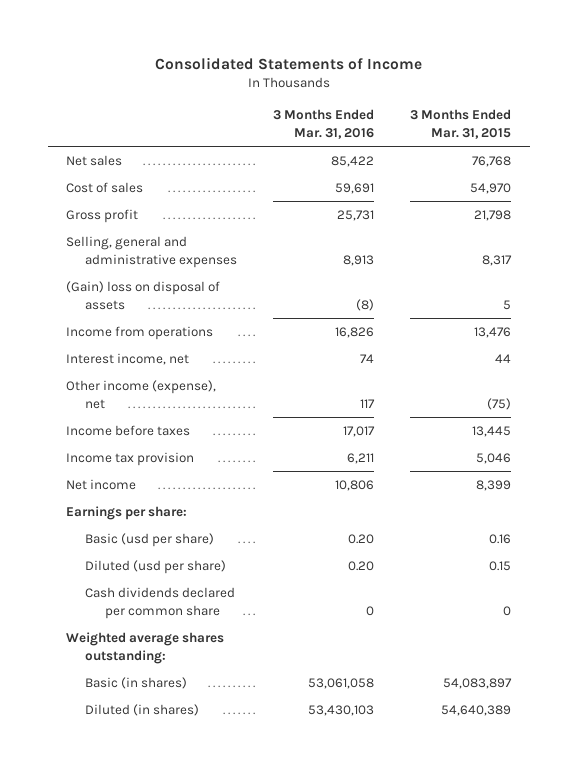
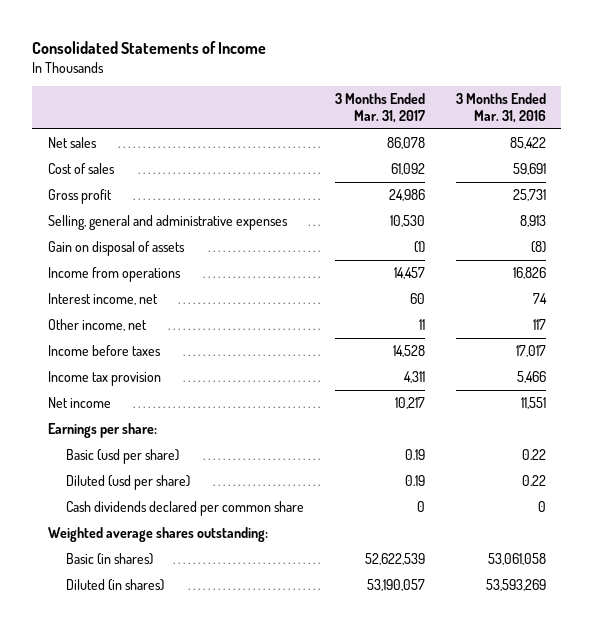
[410,108,512,139] 3 Months Ended Mar. 31, 2015 -> none
none -> [335,93,426,124] 3 Months Ended Mar. 31, 2017
[65,280,220,310] (Gain) loss on disposal of assets -> [47,241,185,257] Gain on disposal of assets
[65,379,216,409] Other income (expense), net -> [47,319,147,332] Other income, net
[347,452,375,464] 6,211 -> [516,371,546,384] 5,466
[335,479,375,491] 10,806 -> [520,397,546,410] 11,551
[348,533,375,544] 0.20 -> [521,449,546,461] 0.22
[348,560,375,571] 0.20 -> [521,475,546,487] 0.22
[308,704,375,716] 53,430,103 -> [485,579,546,592] 53,593,269

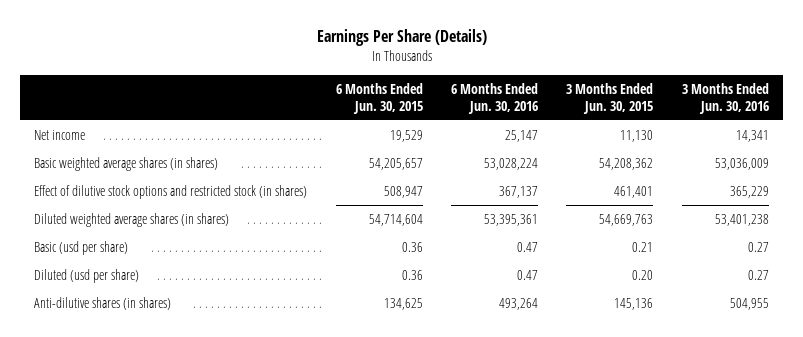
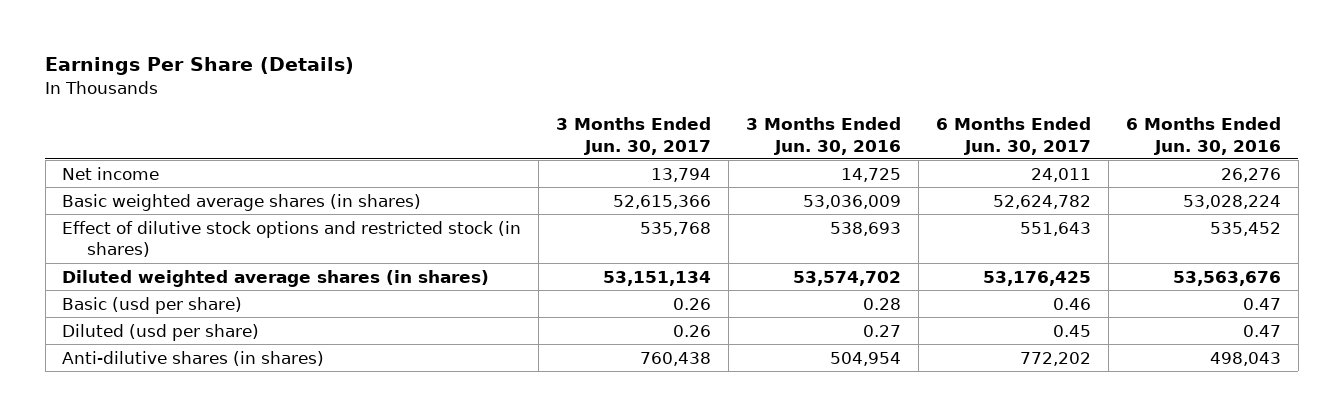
[335,83,423,115] 6 Months Ended Jun. 30, 2015 -> none
[566,83,654,115] 3 Months Ended Jun. 30, 2015 -> none
none -> [556,116,712,155] 3 Months Ended Jun. 30, 2017
none -> [935,116,1091,155] 6 Months Ended Jun. 30, 2017
[505,129,539,142] 25,147 -> [1220,167,1281,182] 26,276
[735,129,769,142] 14,341 -> [841,167,902,182] 14,725
[499,185,539,198] 367,137 -> [1209,221,1281,236] 535,452
[729,185,769,198] 365,229 -> [830,221,902,236] 538,693
[484,213,539,226] 53,395,361 -> [1172,270,1281,286] 53,563,676
[714,213,769,226] 53,401,238 -> [793,270,902,286] 53,574,702
[747,241,769,252] 0.27 -> [863,297,902,310] 0.28
[499,297,539,310] 493,264 -> [1209,351,1281,366] 498,043
[729,297,769,310] 504,955 -> [830,351,902,366] 504,954

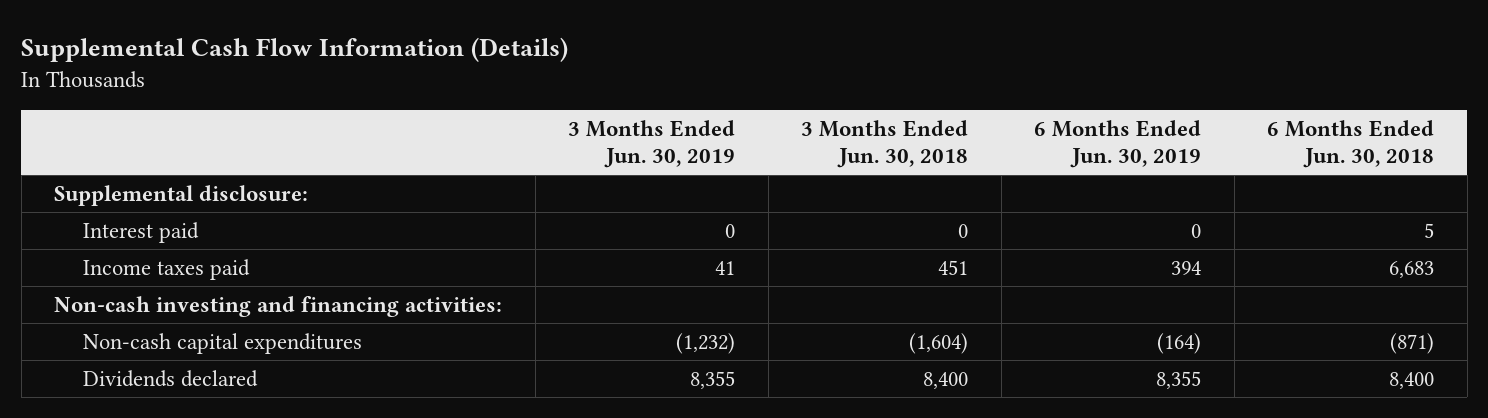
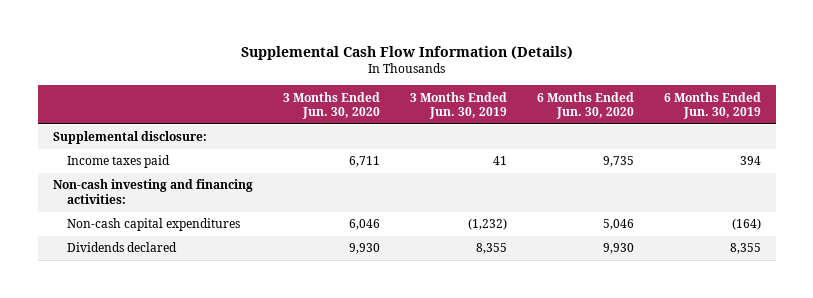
[801,119,969,168] 3 Months Ended Jun. 30, 2018 -> none
[1267,119,1435,168] 6 Months Ended Jun. 30, 2018 -> none
none -> [282,91,380,120] 3 Months Ended Jun. 30, 2020
none -> [536,91,634,120] 6 Months Ended Jun. 30, 2020
[82,222,199,244] Interest paid -> none

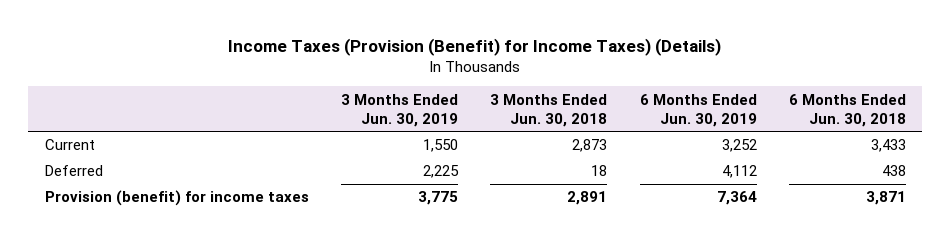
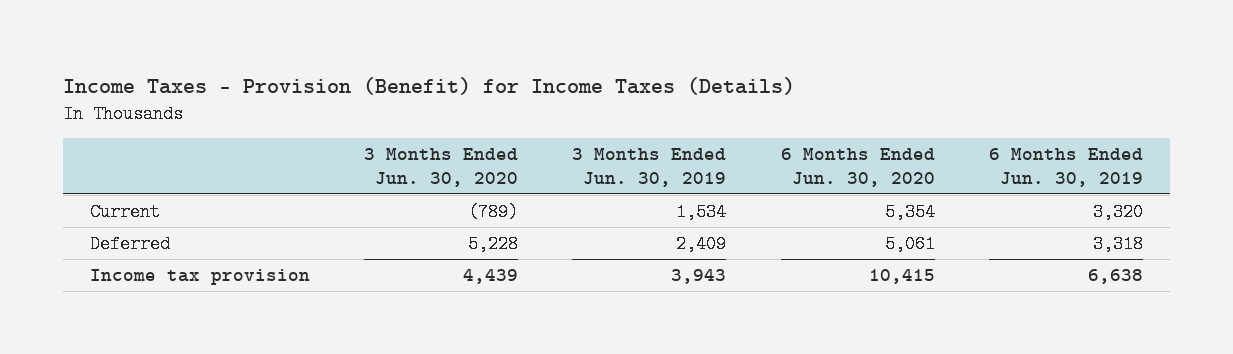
[228,37,722,56] Income Taxes (Provision (Benefit) for Income Taxes) (Details) -> [62,76,795,95] Income Taxes - Provision (Benefit) for Income Taxes (Details)
[490,93,608,127] 3 Months Ended Jun. 30, 2018 -> none
[788,93,906,127] 6 Months Ended Jun. 30, 2018 -> none
none -> [364,148,519,187] 3 Months Ended Jun. 30, 2020
none -> [780,148,935,187] 6 Months Ended Jun. 30, 2020
[422,139,458,153] 1,550 -> [676,203,727,222] 1,534
[721,139,757,153] 3,252 -> [1092,203,1143,222] 3,320
[422,165,459,179] 2,225 -> [676,235,727,254] 2,409
[721,165,757,179] 4,112 -> [1092,235,1143,254] 3,318
[44,190,309,207] Provision (benefit) for income taxes -> [89,269,310,286] Income tax provision
[417,191,458,206] 3,775 -> [671,269,727,285] 3,943
[716,191,757,206] 7,364 -> [1087,269,1143,285] 6,638

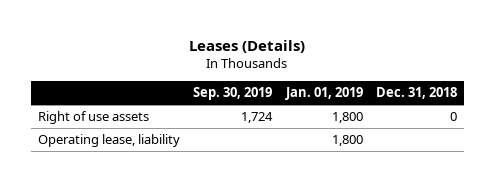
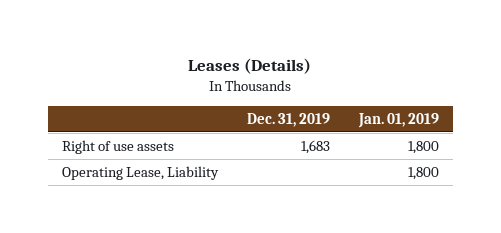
[193,87,273,101] Sep. 30, 2019 -> none
[376,87,458,100] Dec. 31, 2018 -> none
none -> [246,112,330,127] Dec. 31, 2019
[37,134,180,148] Operating lease, liability -> [61,166,219,181] Operating Lease, Liability

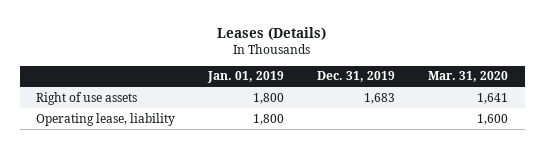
none -> [428,71,509,83] Mar. 31, 2020
[61,166,219,181] Operating Lease, Liability -> [36,112,176,126] Operating lease, liability

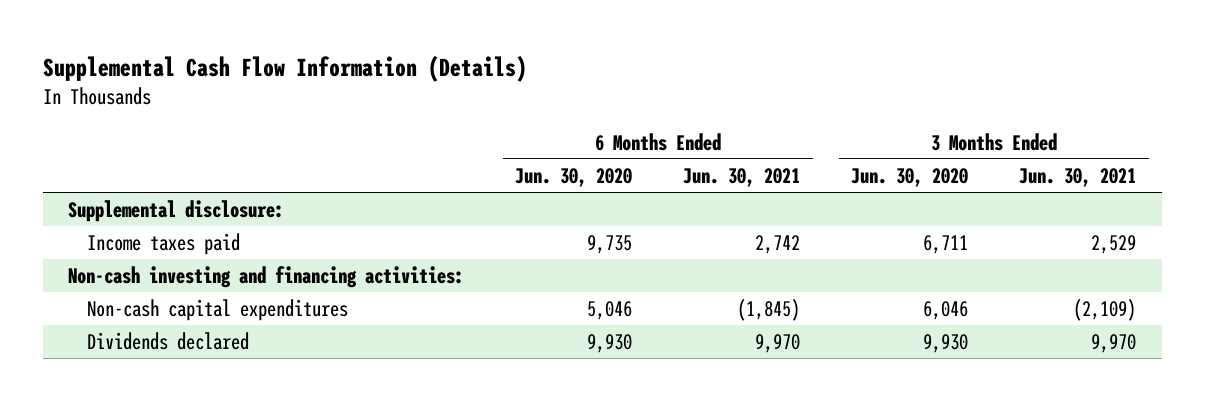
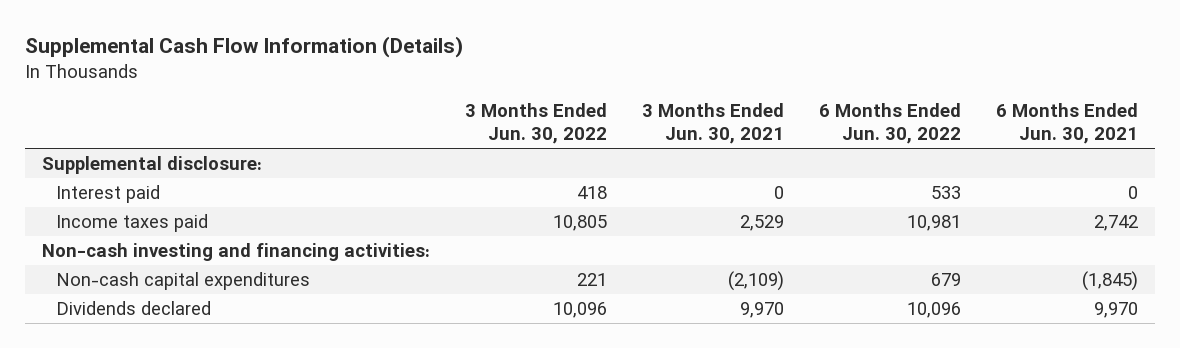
[515,167,633,187] Jun. 30, 2020 -> none
[851,167,969,187] Jun. 30, 2020 -> none
none -> [465,103,608,145] 3 Months Ended Jun. 30, 2022
none -> [818,103,961,145] 6 Months Ended Jun. 30, 2022
none -> [56,184,161,203] Interest paid

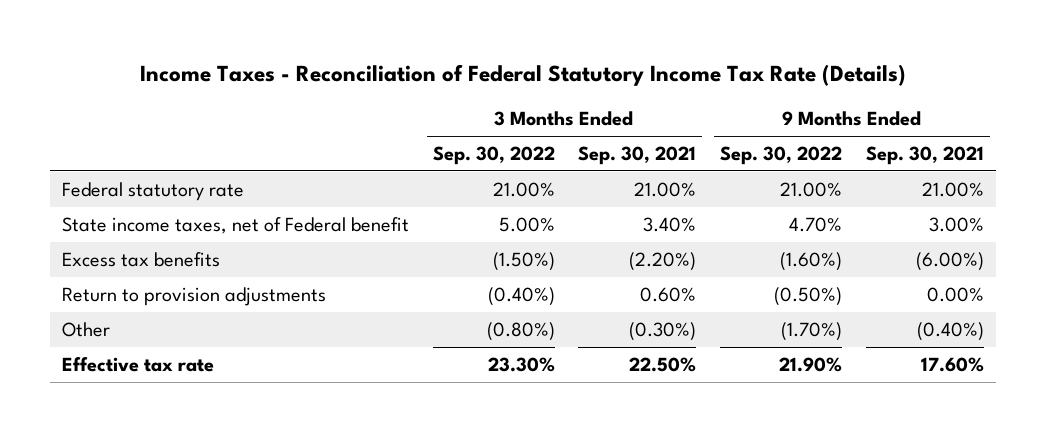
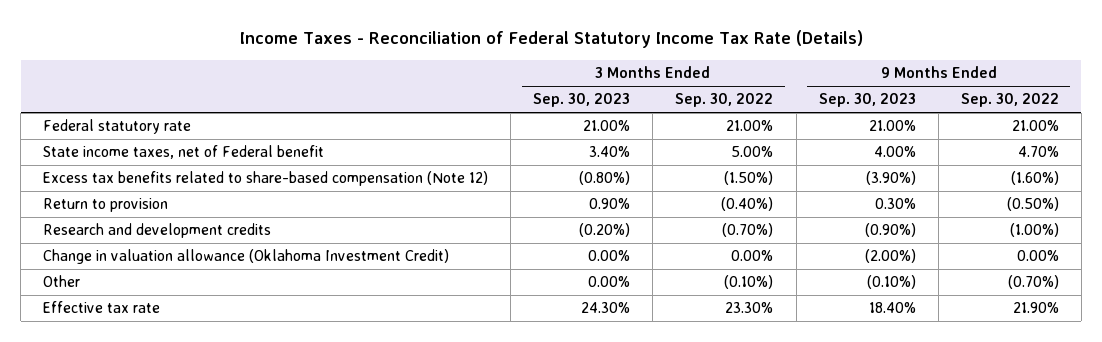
[578,146,697,166] Sep. 30, 2021 -> none
[865,146,984,166] Sep. 30, 2021 -> none
none -> [533,93,631,108] Sep. 30, 2023
none -> [818,93,916,108] Sep. 30, 2023
[61,252,220,268] Excess tax benefits -> [43,171,489,187] Excess tax benefits related to share-based compensation (Note 12)
[61,287,326,307] Return to provision adjustments -> [43,198,169,213] Return to provision
none -> [43,223,272,239] Research and development credits
none -> [43,249,450,265] Change in valuation allowance (Oklahoma Investment Credit)
[486,322,555,342] (0.80%) -> [724,275,774,290] (0.10%)
[780,322,842,342] (1.70%) -> [1007,275,1059,290] (0.70%)

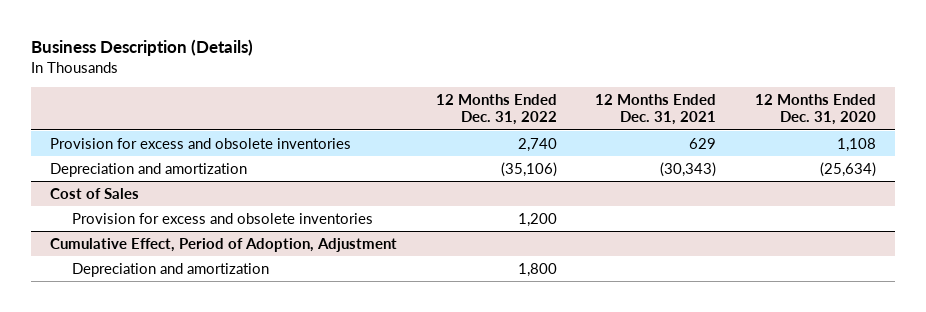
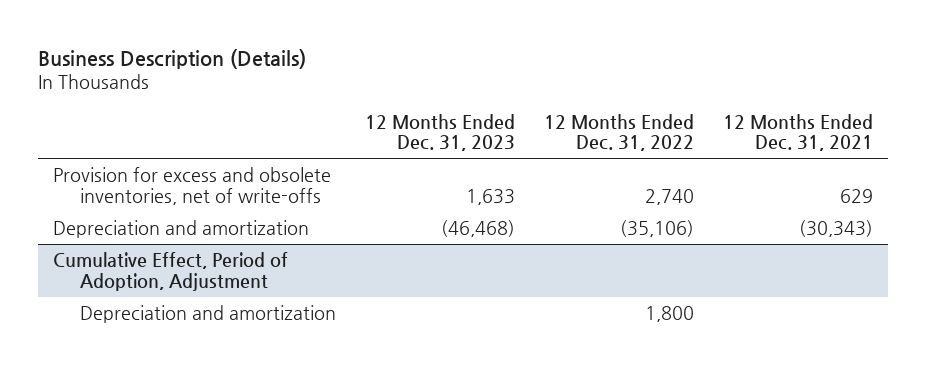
[754,93,876,126] 12 Months Ended Dec. 31, 2020 -> none
none -> [365,113,516,152] 12 Months Ended Dec. 31, 2023
[49,137,351,149] Provision for excess and obsolete inventories -> [52,167,331,205] Provision for excess and obsolete inventories, net of write-offs
[49,187,139,199] Cost of Sales -> none
[72,212,374,224] Provision for excess and obsolete inventories -> none

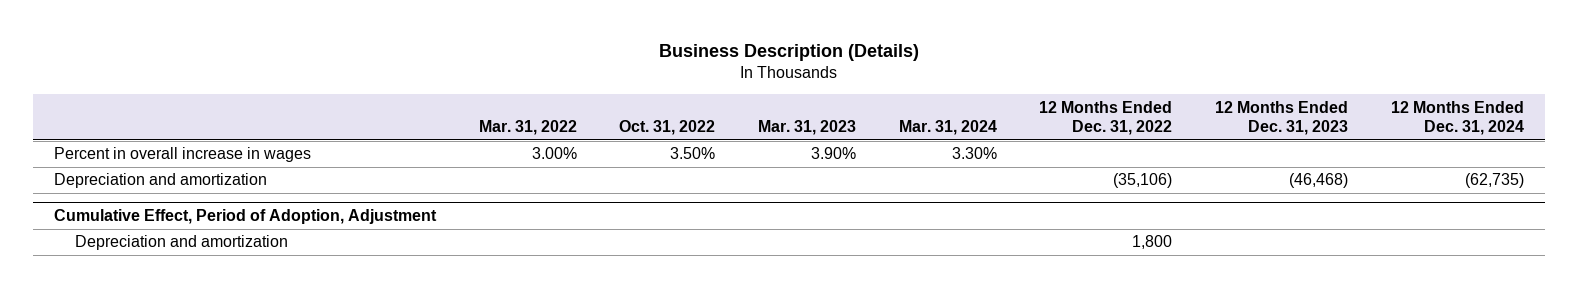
[723,113,874,152] 12 Months Ended Dec. 31, 2021 -> none
none -> [478,120,577,136] Mar. 31, 2022
none -> [619,120,716,136] Oct. 31, 2022
none -> [758,120,857,136] Mar. 31, 2023
none -> [898,120,997,136] Mar. 31, 2024
none -> [1390,100,1524,136] 12 Months Ended Dec. 31, 2024
[52,167,331,205] Provision for excess and obsolete inventories, net of write-offs -> none
none -> [53,147,311,163] Percent in overall increase in wages

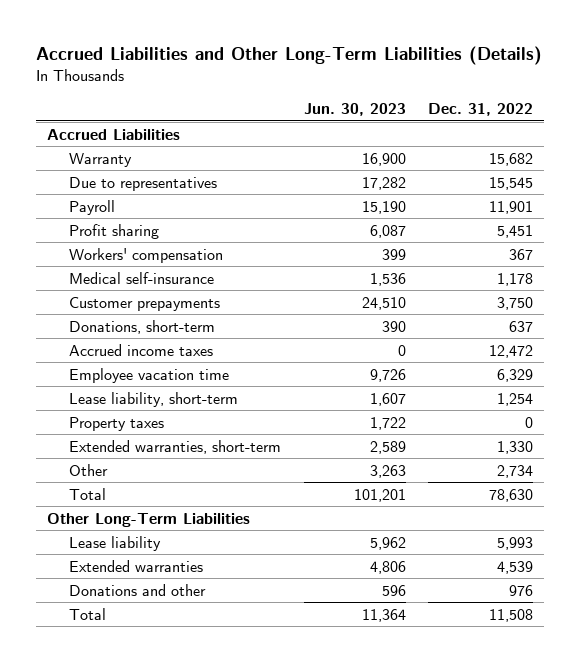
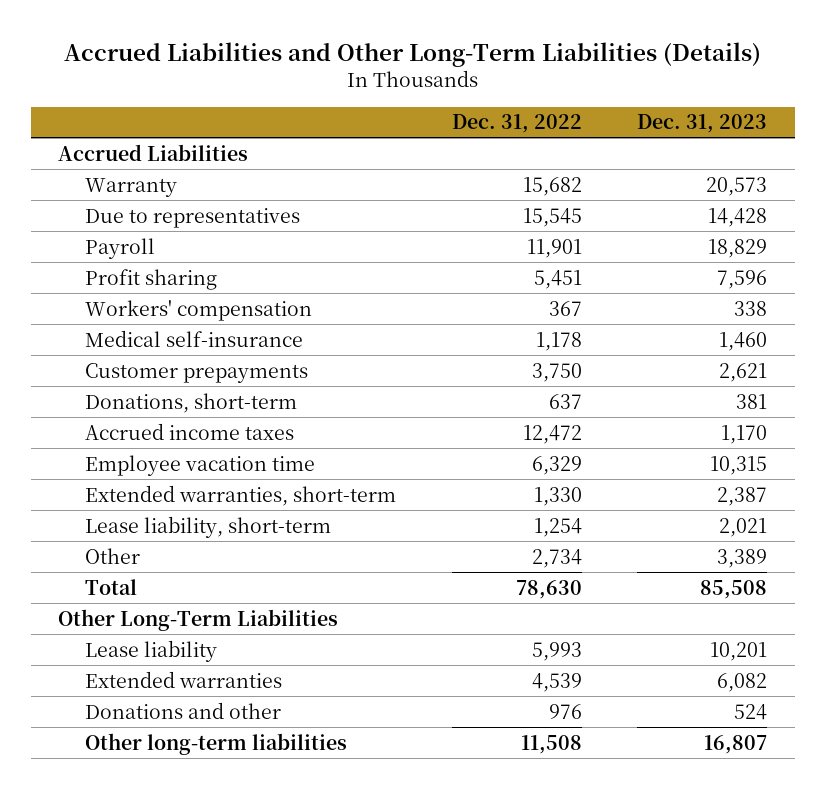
[303,102,406,116] Jun. 30, 2023 -> none
none -> [637,114,768,134] Dec. 31, 2023
[69,416,165,431] Property taxes -> none
[69,391,239,407] Lease liability, short-term -> [85,515,332,538] Lease liability, short-term
[69,607,107,620] Total -> [85,732,348,755] Other long-term liabilities

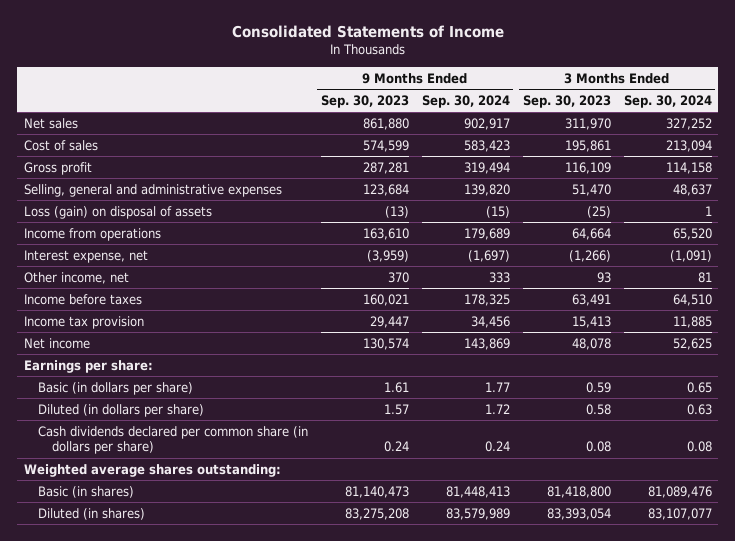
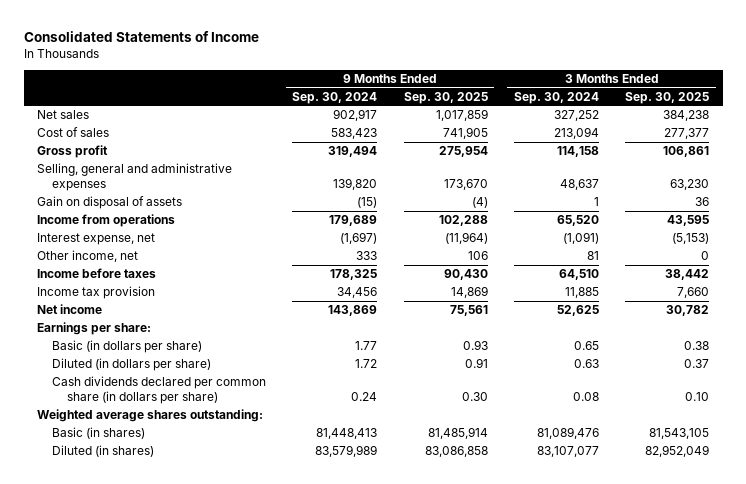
[320,94,409,108] Sep. 30, 2023 -> none
[522,94,611,108] Sep. 30, 2023 -> none
none -> [403,91,488,104] Sep. 30, 2025
none -> [625,91,710,104] Sep. 30, 2025
[23,205,212,219] Loss (gain) on disposal of assets -> [36,196,182,210] Gain on disposal of assets

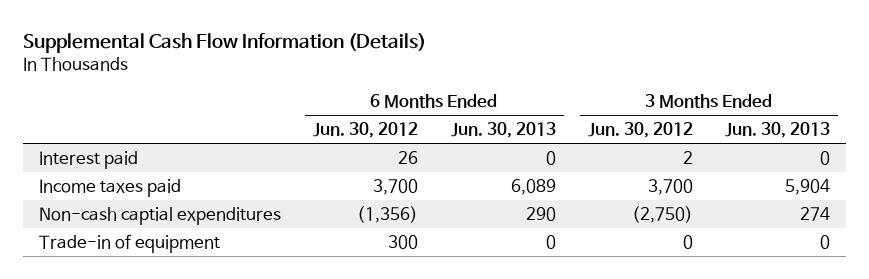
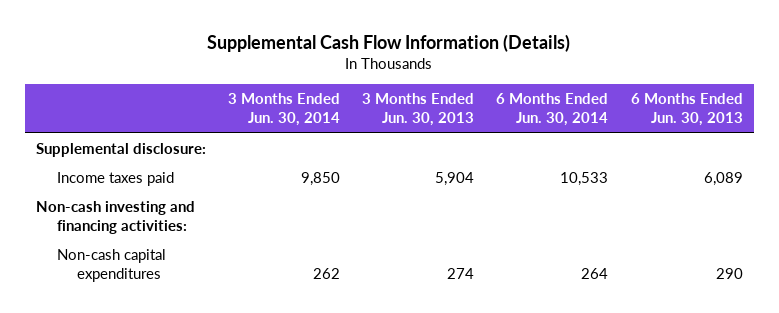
[313,121,419,138] Jun. 30, 2012 -> none
[587,121,693,138] Jun. 30, 2012 -> none
none -> [228,93,341,127] 3 Months Ended Jun. 30, 2014
none -> [496,93,609,127] 6 Months Ended Jun. 30, 2014
[39,150,139,169] Interest paid -> none
none -> [35,143,206,158] Supplemental disclosure:
[39,233,221,253] Trade-in of equipment -> none
none -> [35,201,195,235] Non-cash investing and financing activities:
[39,206,282,225] Non-cash captial expenditures -> [56,249,166,283] Non-cash capital expenditures

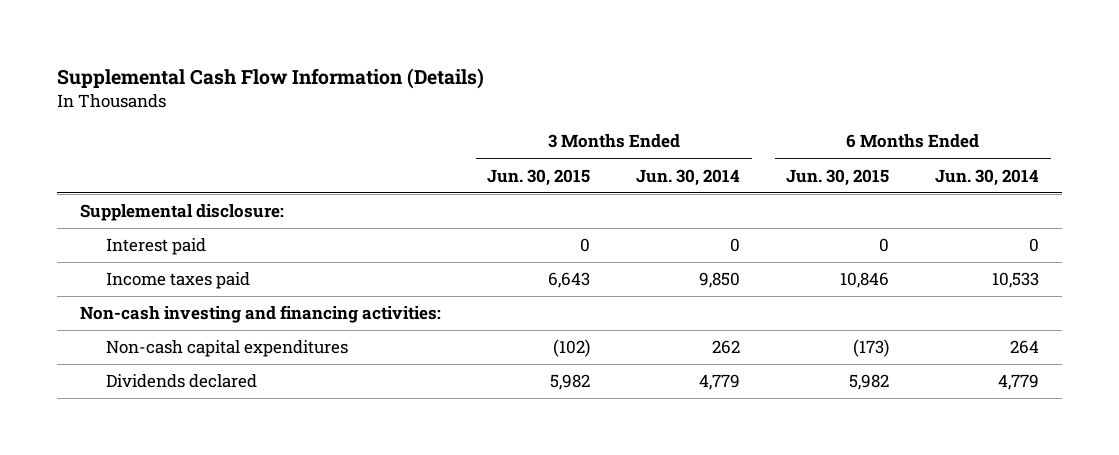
[362,93,475,127] 3 Months Ended Jun. 30, 2013 -> none
[630,93,743,127] 6 Months Ended Jun. 30, 2013 -> none
none -> [487,168,591,186] Jun. 30, 2015
none -> [786,168,890,186] Jun. 30, 2015
none -> [105,238,206,256] Interest paid
none -> [105,374,257,389] Dividends declared

